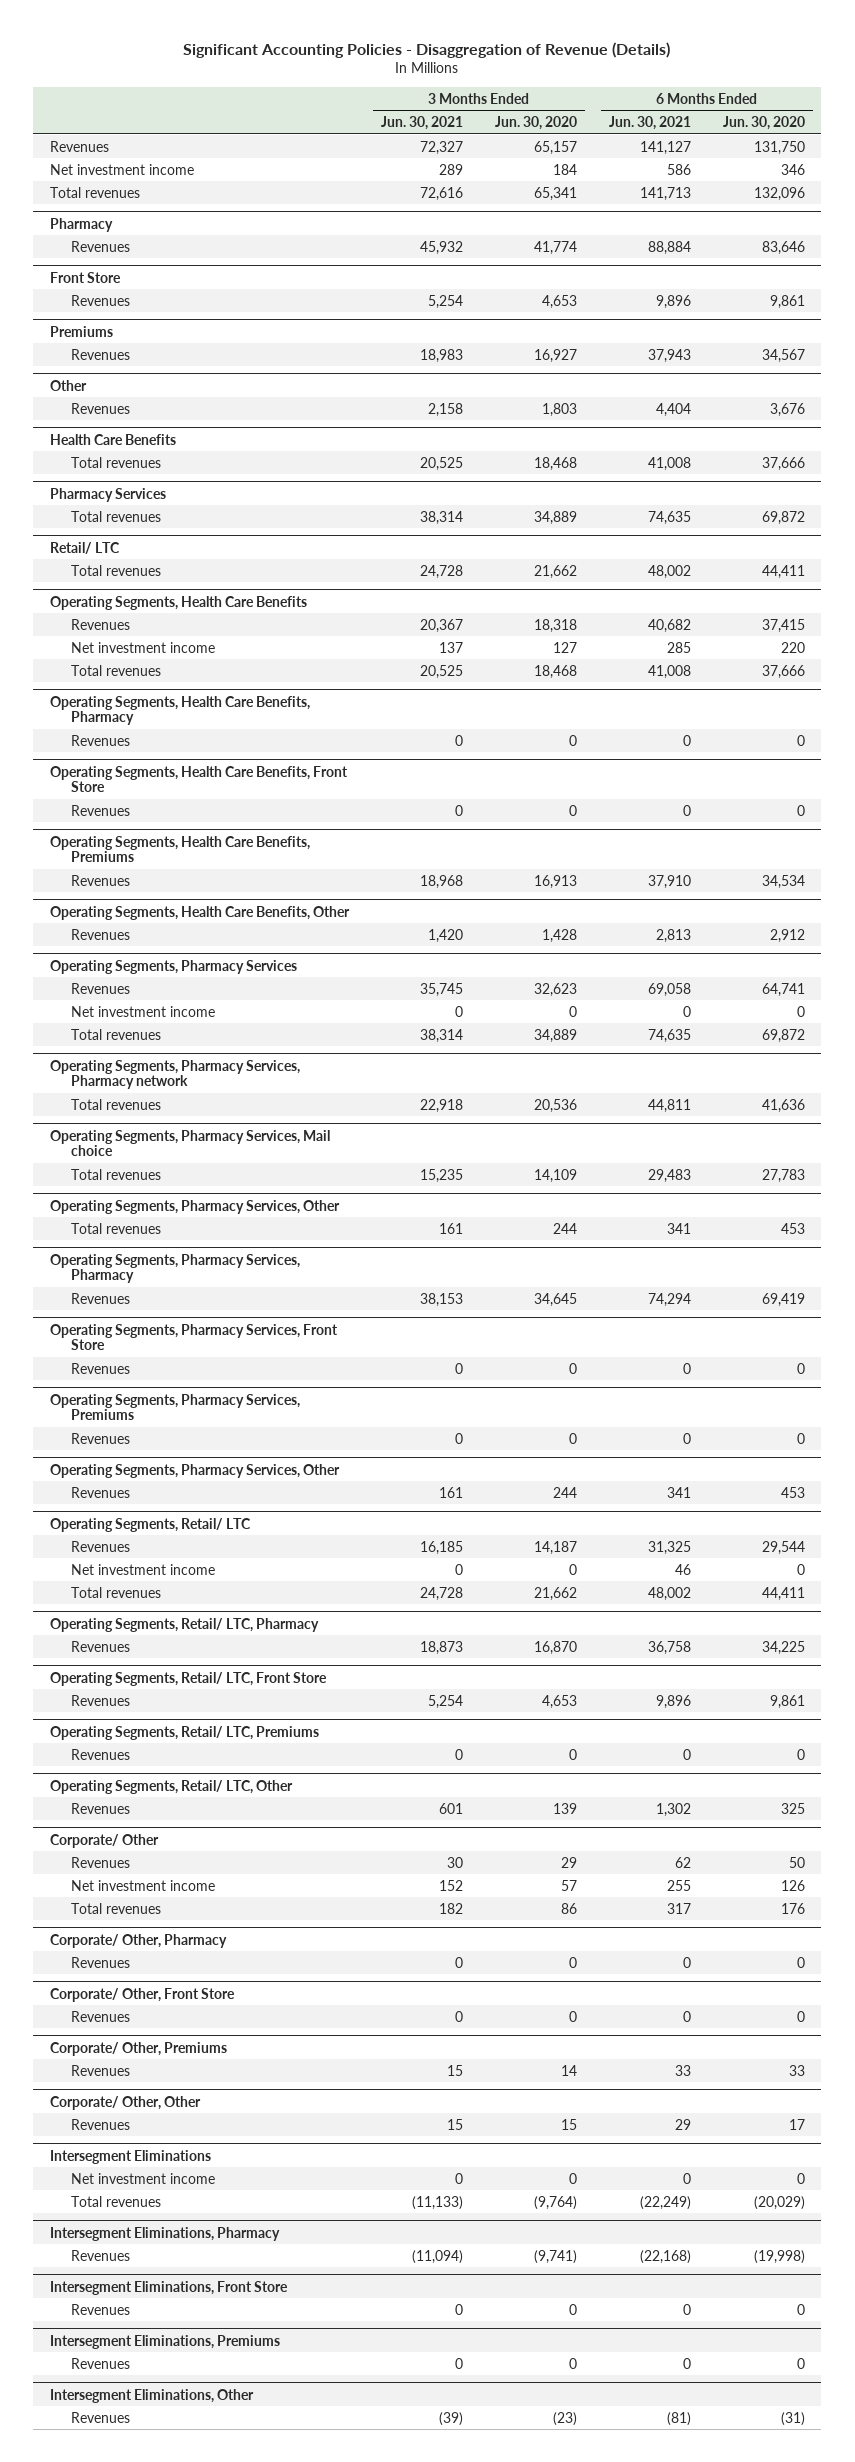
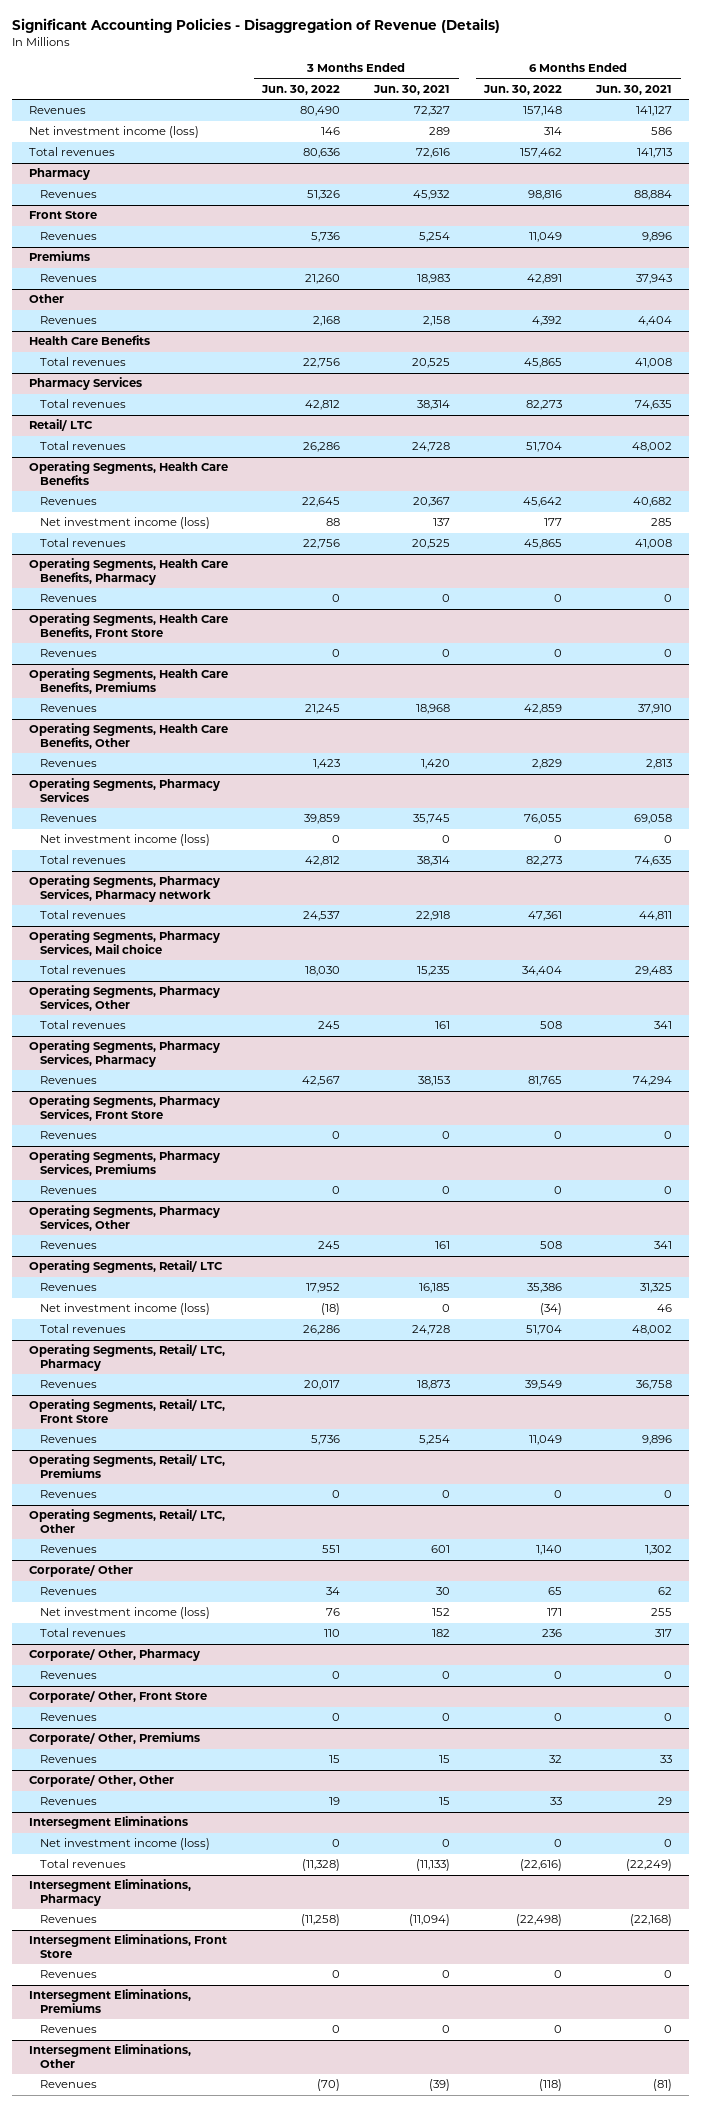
[494,116,577,131] Jun. 30, 2020 -> none
[723,116,806,131] Jun. 30, 2020 -> none
none -> [261,84,341,95] Jun. 30, 2022
none -> [483,84,563,95] Jun. 30, 2022
[49,163,194,175] Net investment income -> [29,126,200,139] Net investment income (loss)
[71,641,216,653] Net investment income -> [40,517,211,530] Net investment income (loss)
[71,1005,216,1017] Net investment income -> [40,834,211,847] Net investment income (loss)
[71,1563,216,1575] Net investment income -> [40,1303,211,1316] Net investment income (loss)
[71,1879,216,1891] Net investment income -> [40,1607,211,1620] Net investment income (loss)
[71,2172,216,2184] Net investment income -> [40,1838,211,1851] Net investment income (loss)

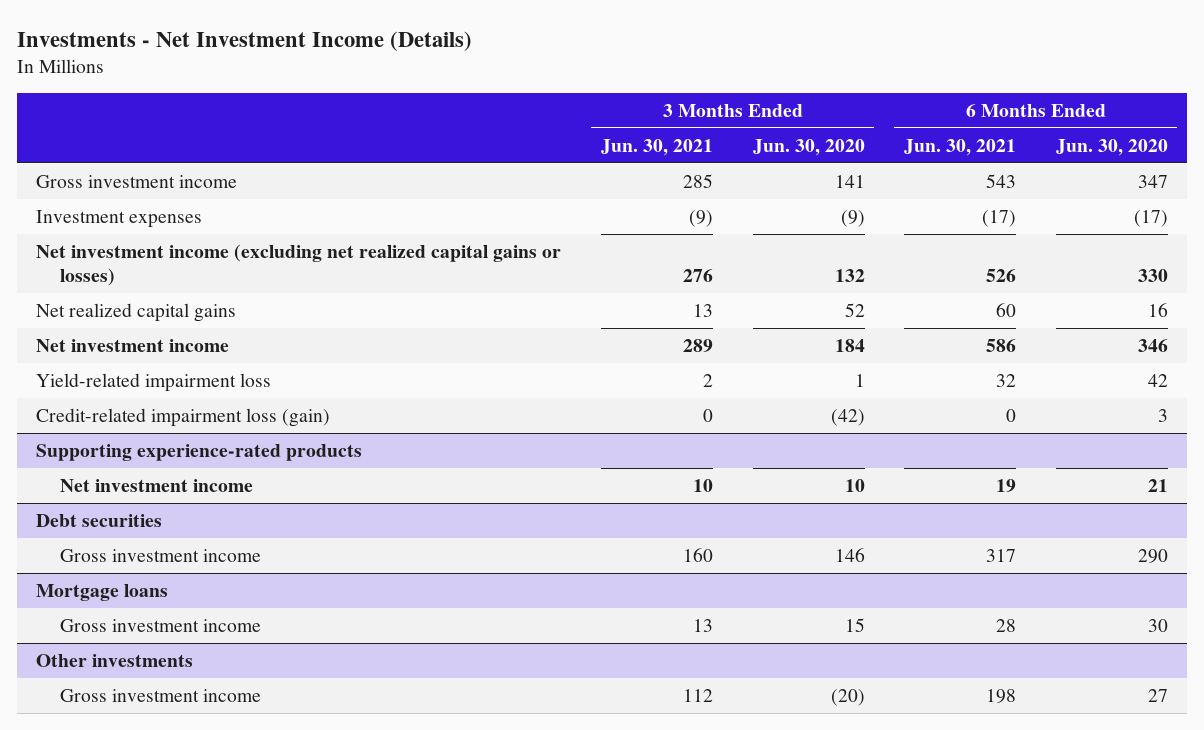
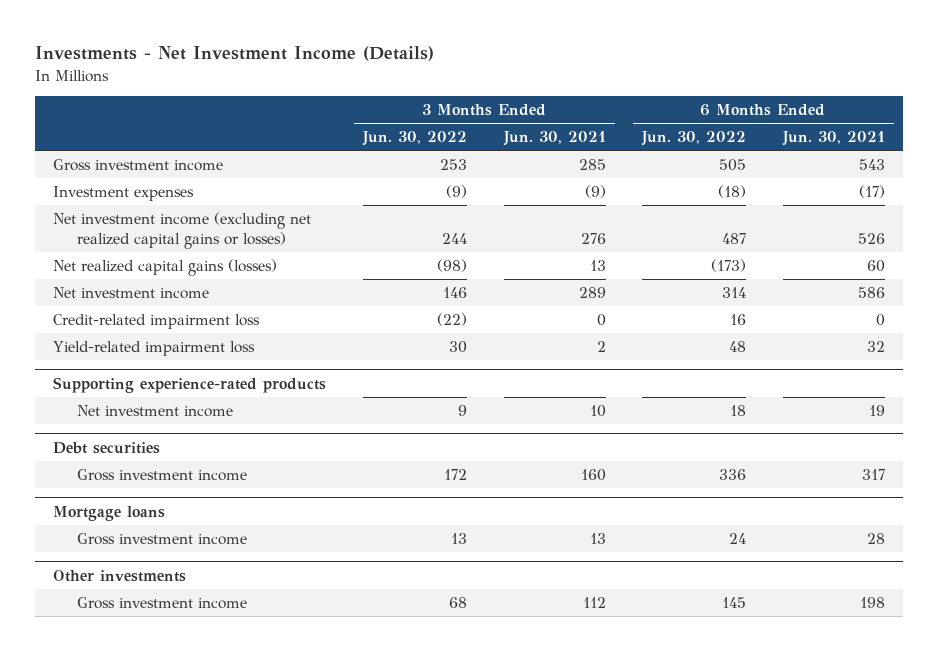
[752,138,865,156] Jun. 30, 2020 -> none
[1055,138,1168,156] Jun. 30, 2020 -> none
none -> [361,131,467,147] Jun. 30, 2022
none -> [641,131,747,147] Jun. 30, 2022
[36,302,237,322] Net realized capital gains -> [53,258,278,276] Net realized capital gains (losses)
none -> [53,313,261,329] Credit-related impairment loss
[36,407,331,427] Credit-related impairment loss (gain) -> none

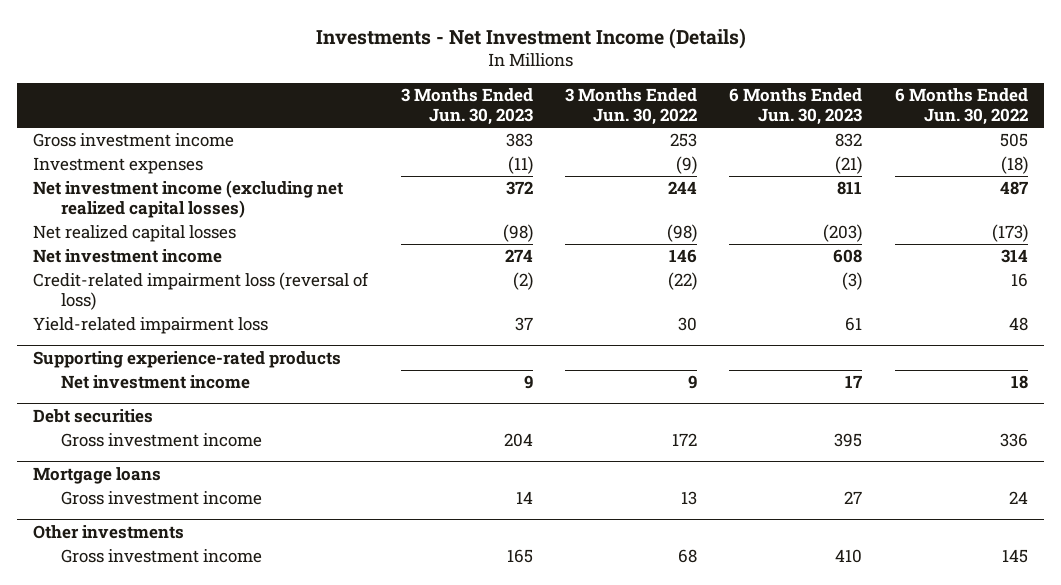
[502,131,606,147] Jun. 30, 2021 -> none
[781,131,885,147] Jun. 30, 2021 -> none
none -> [400,88,533,126] 3 Months Ended Jun. 30, 2023
none -> [729,88,863,126] 6 Months Ended Jun. 30, 2023
[53,211,312,249] Net investment income (excluding net realized capital gains or losses) -> [33,180,344,218] Net investment income (excluding net realized capital losses)
[53,258,278,276] Net realized capital gains (losses) -> [33,225,237,243] Net realized capital losses
[53,313,261,329] Credit-related impairment loss -> [33,272,370,310] Credit-related impairment loss (reversal of loss)

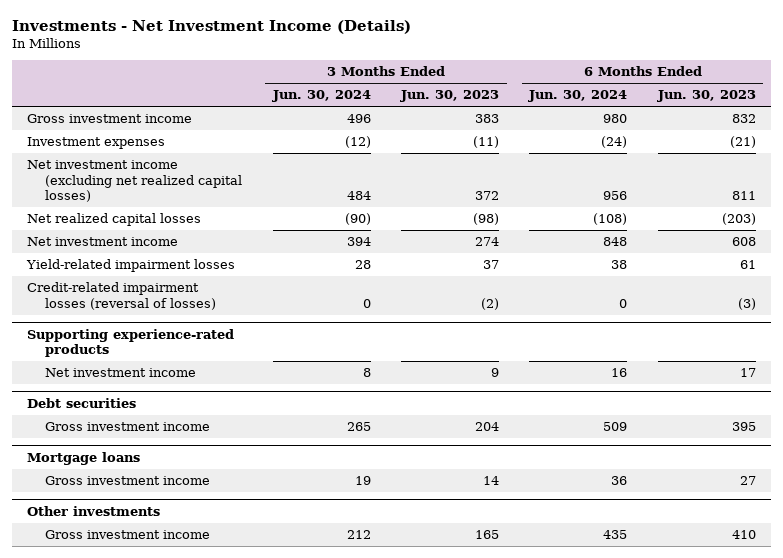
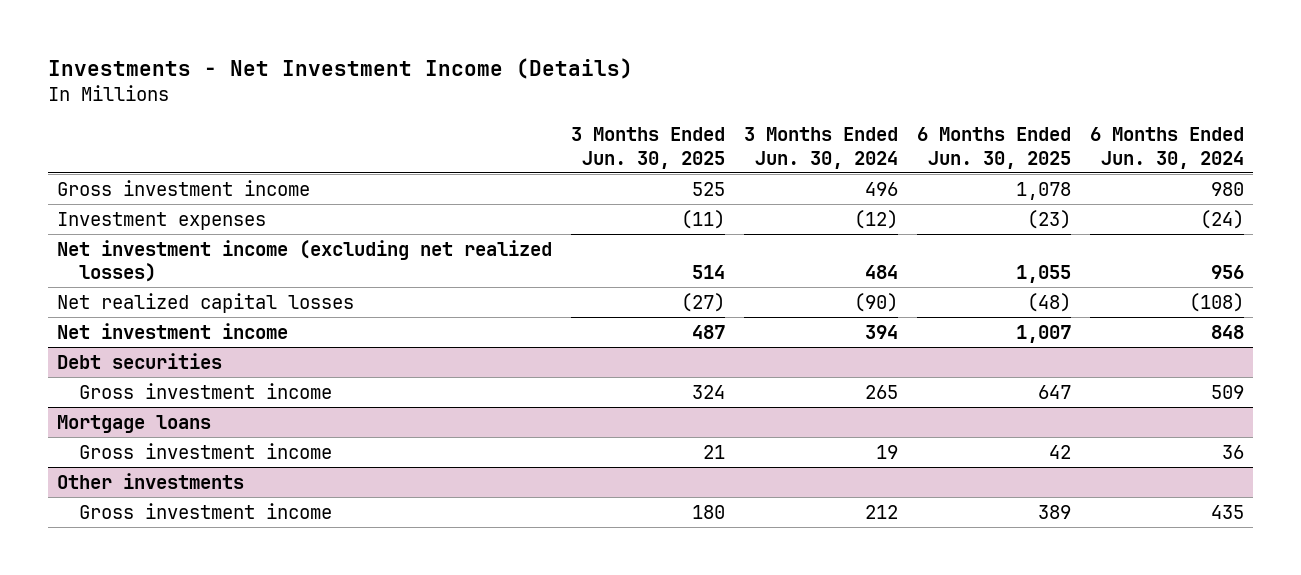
[400,90,500,103] Jun. 30, 2023 -> none
[656,90,756,103] Jun. 30, 2023 -> none
none -> [571,126,726,169] 3 Months Ended Jun. 30, 2025
none -> [916,126,1071,169] 6 Months Ended Jun. 30, 2025
[26,160,243,203] Net investment income (excluding net realized capital losses) -> [57,239,553,283] Net investment income (excluding net realized losses)
[25,259,235,273] Yield-related impairment losses -> none
[26,282,217,310] Credit-related impairment losses (reversal of losses) -> none
[26,328,234,358] Supporting experience-rated products -> none
[45,368,197,378] Net investment income -> none

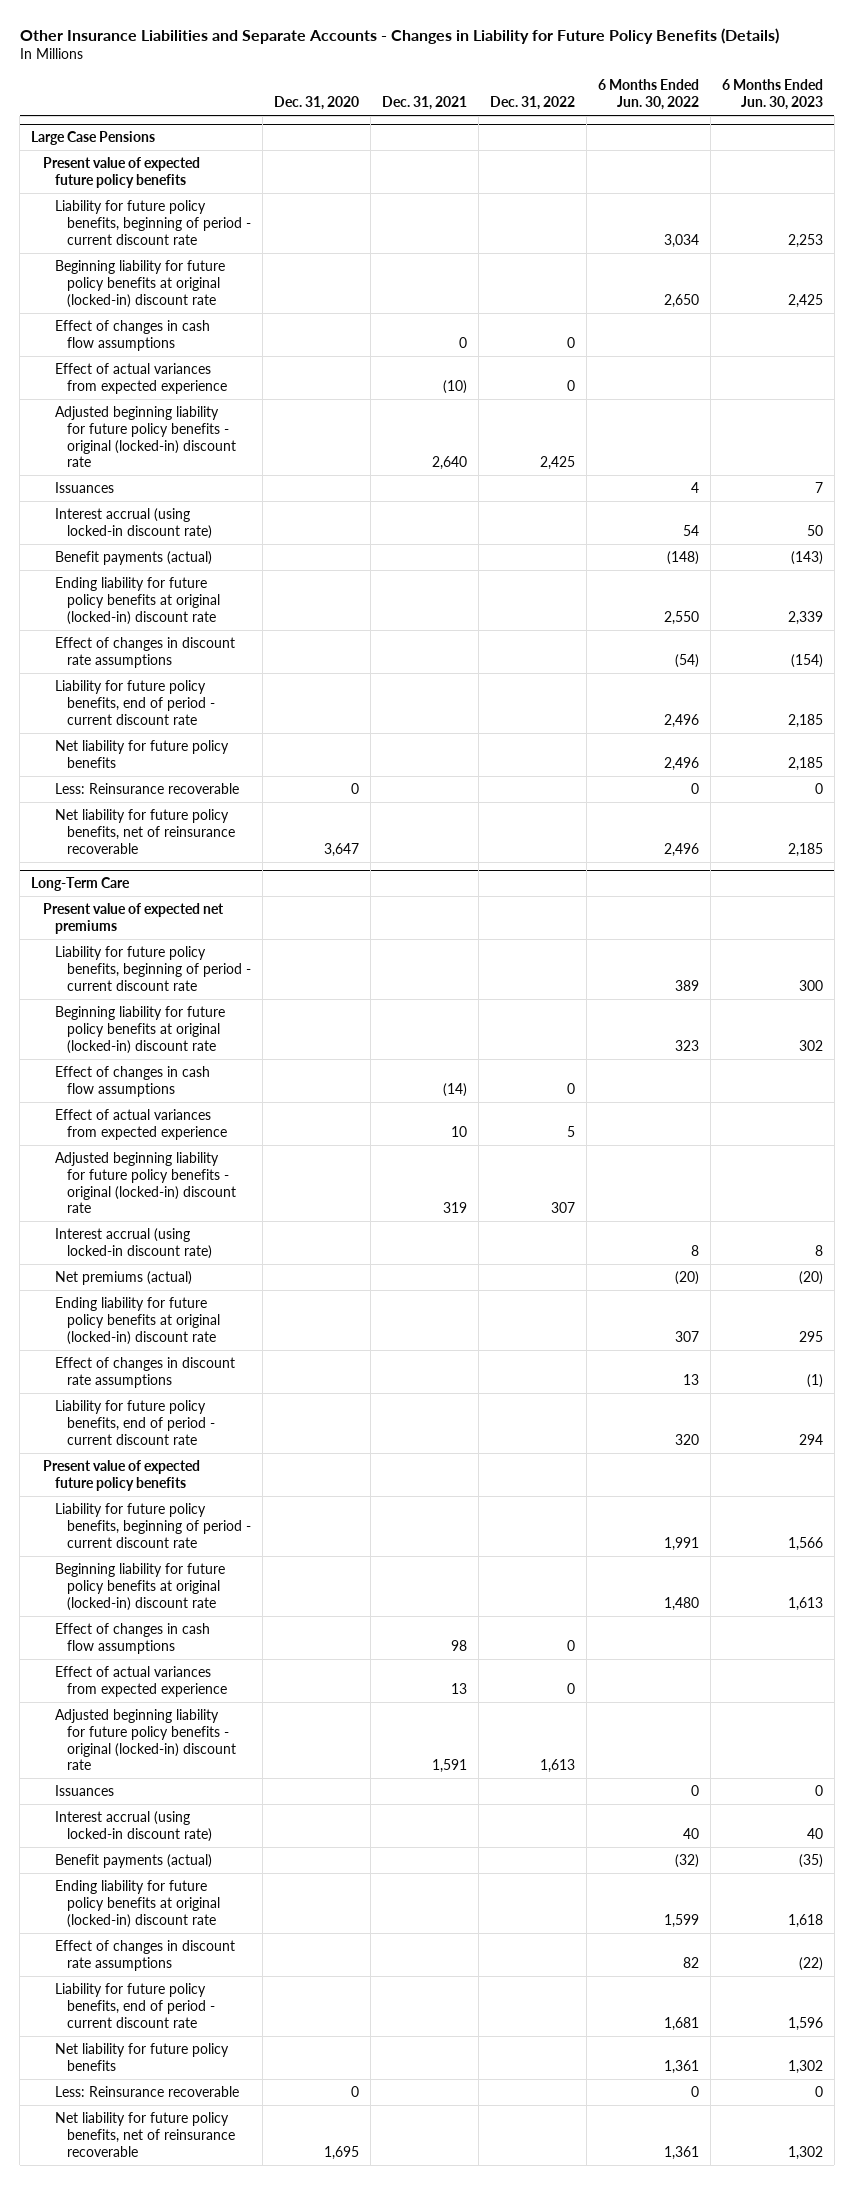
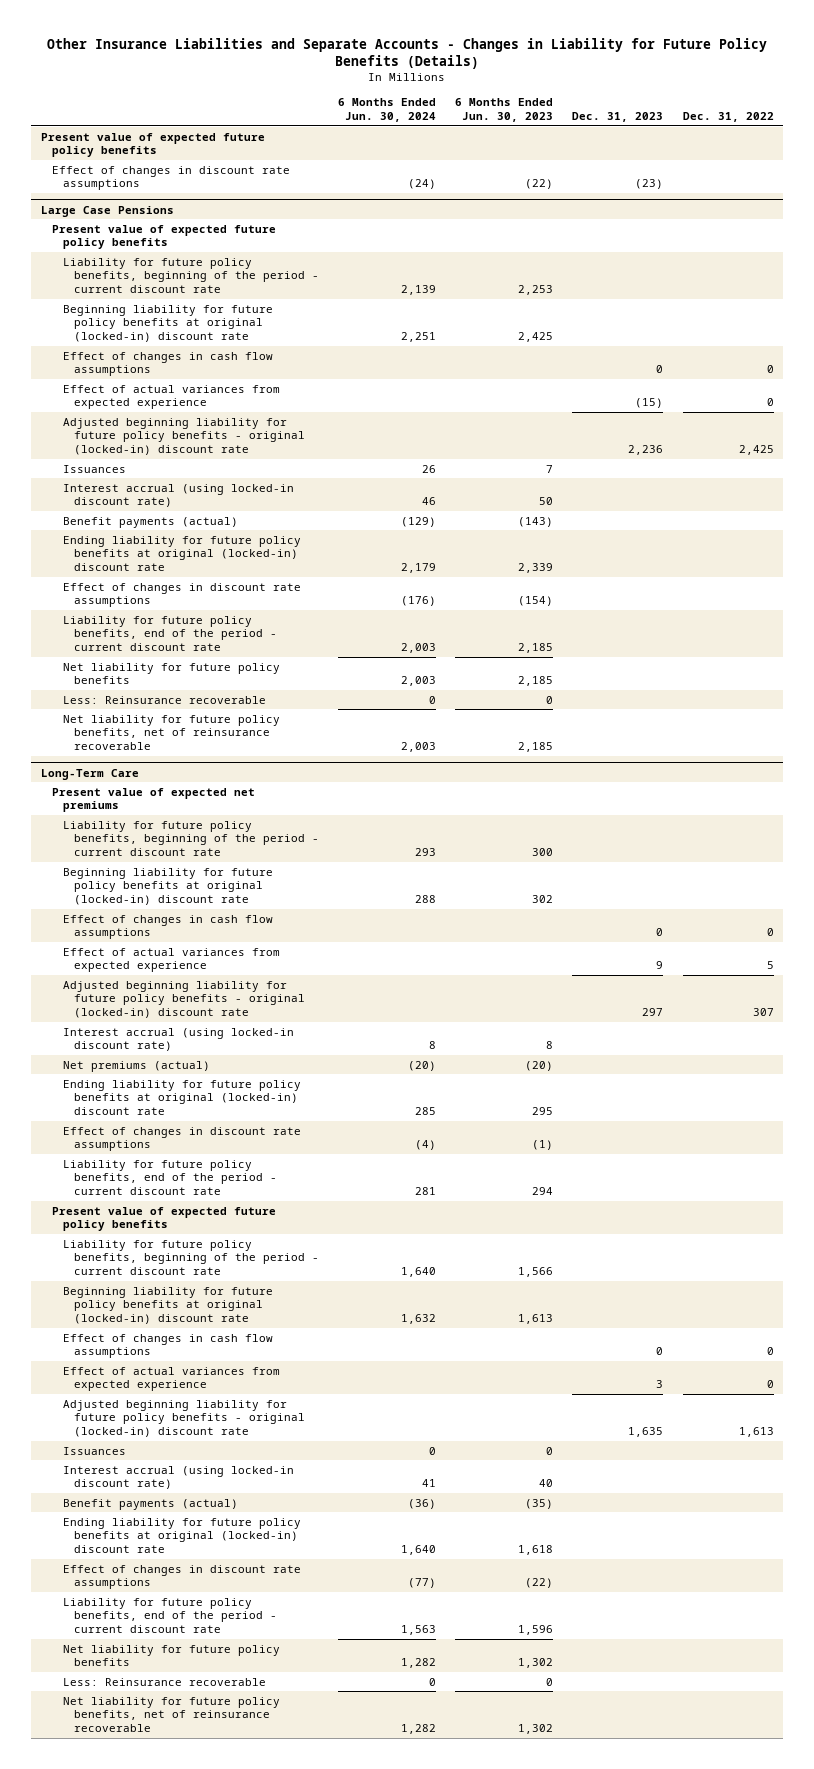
[274,96,360,111] Dec. 31, 2020 -> none
[382,96,468,111] Dec. 31, 2021 -> none
[597,79,699,111] 6 Months Ended Jun. 30, 2022 -> none
none -> [338,98,437,123] 6 Months Ended Jun. 30, 2024
none -> [572,112,664,123] Dec. 31, 2023
none -> [40,132,265,158] Present value of expected future policy benefits
none -> [51,165,290,191] Effect of changes in discount rate assumptions
[55,199,252,245] Liability for future policy benefits, beginning of period - current discount rate -> [62,257,319,294] Liability for future policy benefits, beginning of the period - current discount rate
[55,679,216,725] Liability for future policy benefits, end of period - current discount rate -> [62,615,277,652] Liability for future policy benefits, end of the period - current discount rate
[55,945,252,991] Liability for future policy benefits, beginning of period - current discount rate -> [62,820,319,857] Liability for future policy benefits, beginning of the period - current discount rate
[55,1399,216,1445] Liability for future policy benefits, end of period - current discount rate -> [62,1159,277,1196] Liability for future policy benefits, end of the period - current discount rate
[55,1502,252,1548] Liability for future policy benefits, beginning of period - current discount rate -> [62,1239,319,1276] Liability for future policy benefits, beginning of the period - current discount rate
[55,1982,216,2028] Liability for future policy benefits, end of period - current discount rate -> [62,1597,277,1634] Liability for future policy benefits, end of the period - current discount rate

